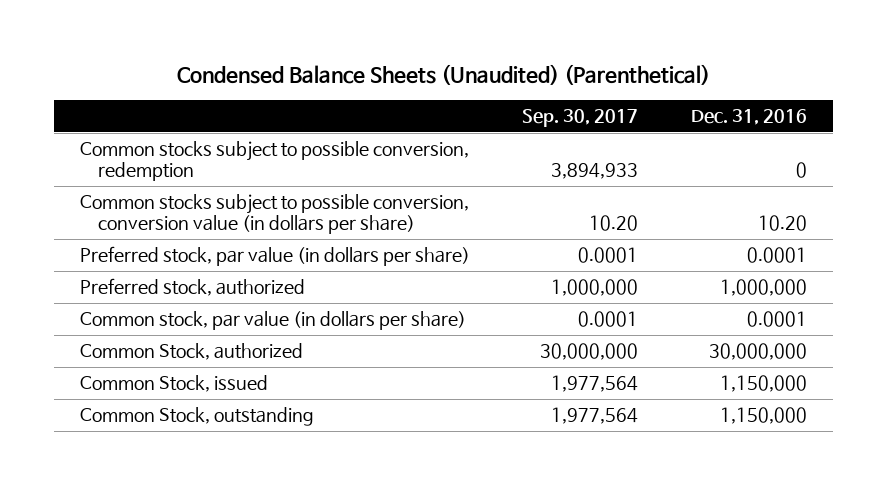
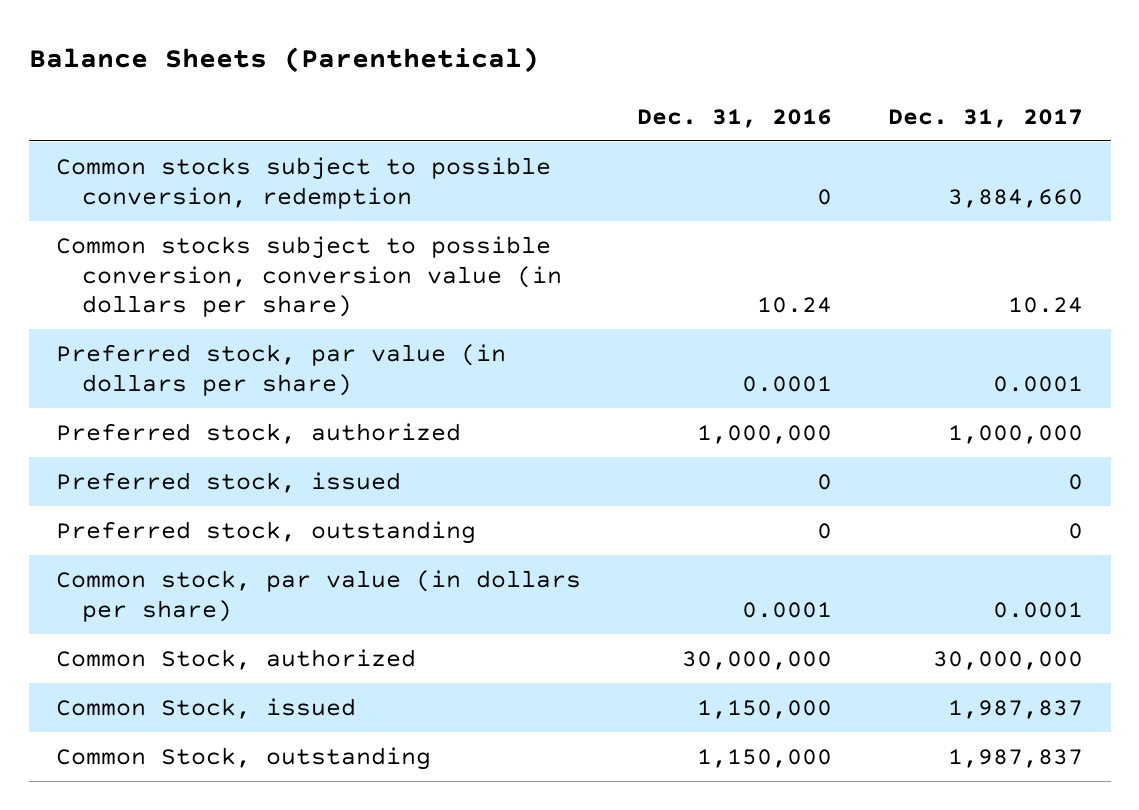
[177,63,711,85] Condensed Balance Sheets (Unaudited) (Parenthetical) -> [28,47,539,74] Balance Sheets (Parenthetical)
[522,109,639,128] Sep. 30, 2017 -> none
none -> [887,108,1083,128] Dec. 31, 2017
[757,215,807,232] 10.20 -> [757,297,833,314] 10.24
none -> [56,471,402,493] Preferred stock, issued
none -> [56,520,477,544] Preferred stock, outstanding

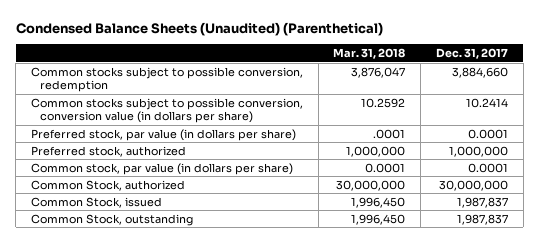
[28,47,539,74] Balance Sheets (Parenthetical) -> [15,22,383,37] Condensed Balance Sheets (Unaudited) (Parenthetical)
[637,108,833,128] Dec. 31, 2016 -> none
none -> [333,48,406,60] Mar. 31, 2018
[1007,297,1083,314] 10.24 -> [465,97,508,108] 10.2414
[56,471,402,493] Preferred stock, issued -> none
[56,520,477,544] Preferred stock, outstanding -> none

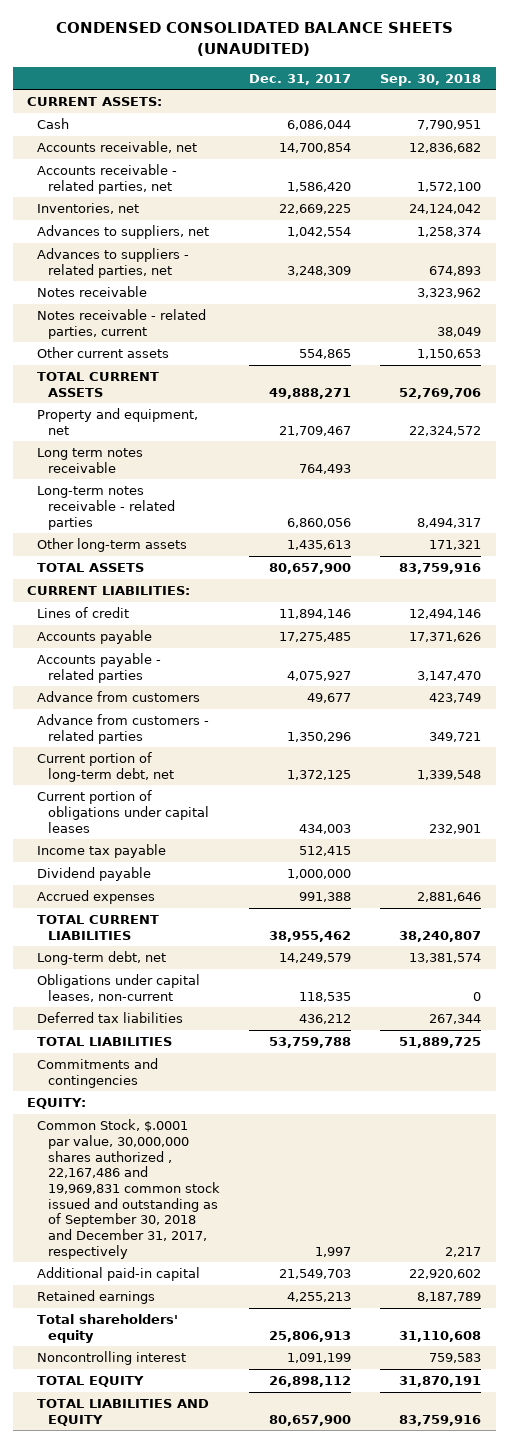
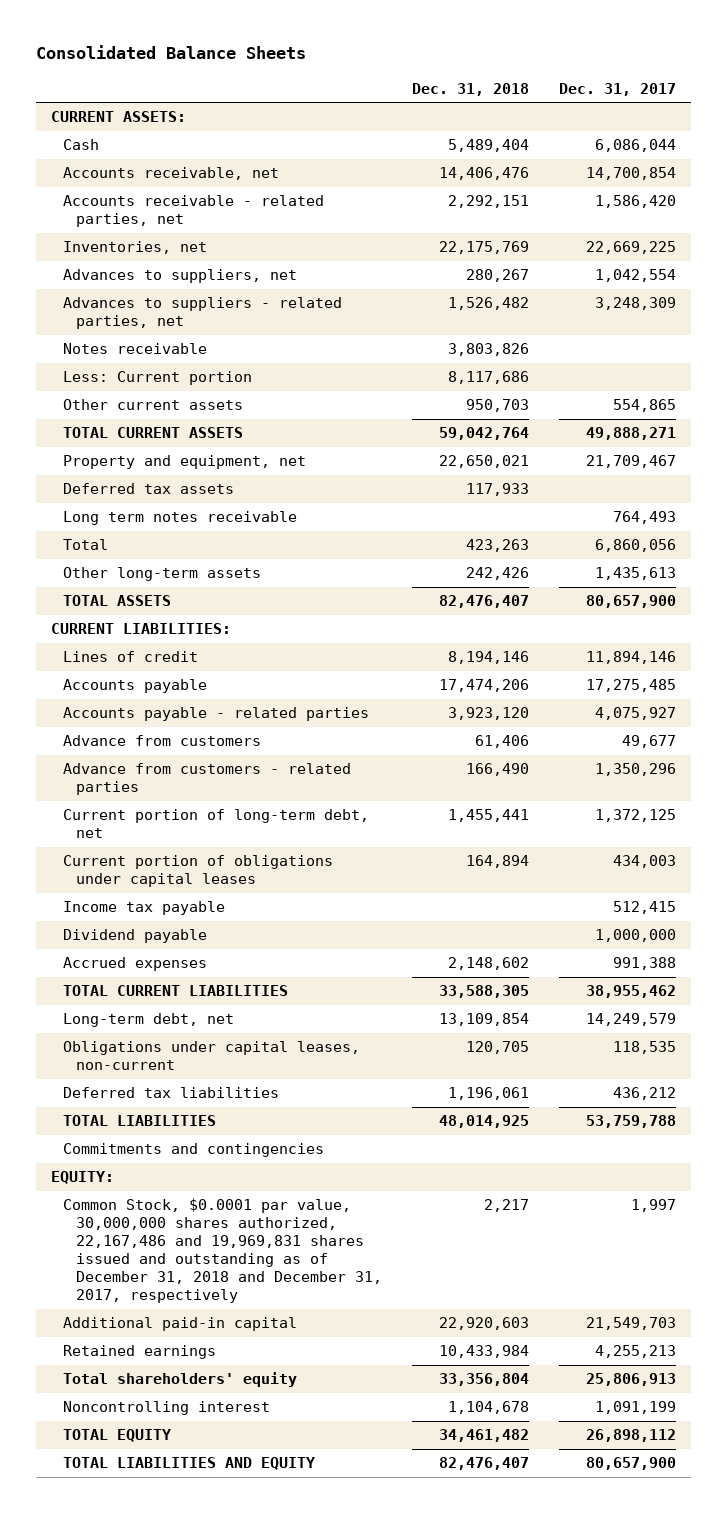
[56,22,454,56] CONDENSED CONSOLIDATED BALANCE SHEETS (UNAUDITED) -> [35,45,306,60] Consolidated Balance Sheets
[380,73,482,86] Sep. 30, 2018 -> none
none -> [412,82,530,96] Dec. 31, 2018
[37,309,207,339] Notes receivable - related parties, current -> [63,371,253,386] Less: Current portion
none -> [63,483,235,495] Deferred tax assets
[37,486,175,530] Long-term notes receivable - related parties -> [63,539,109,551] Total
[37,1119,220,1259] Common Stock, $.0001 par value, 30,000,000 shares authorized , 22,167,486 and 19,969,831 common stock issued and outstanding as of September 30, 2018 and December 31, 2017, respectively -> [63,1198,383,1304] Common Stock, $0.0001 par value, 30,000,000 shares authorized, 22,167,486 and 19,969,831 shares issued and outstanding as of December 31, 2018 and December 31, 2017, respectively

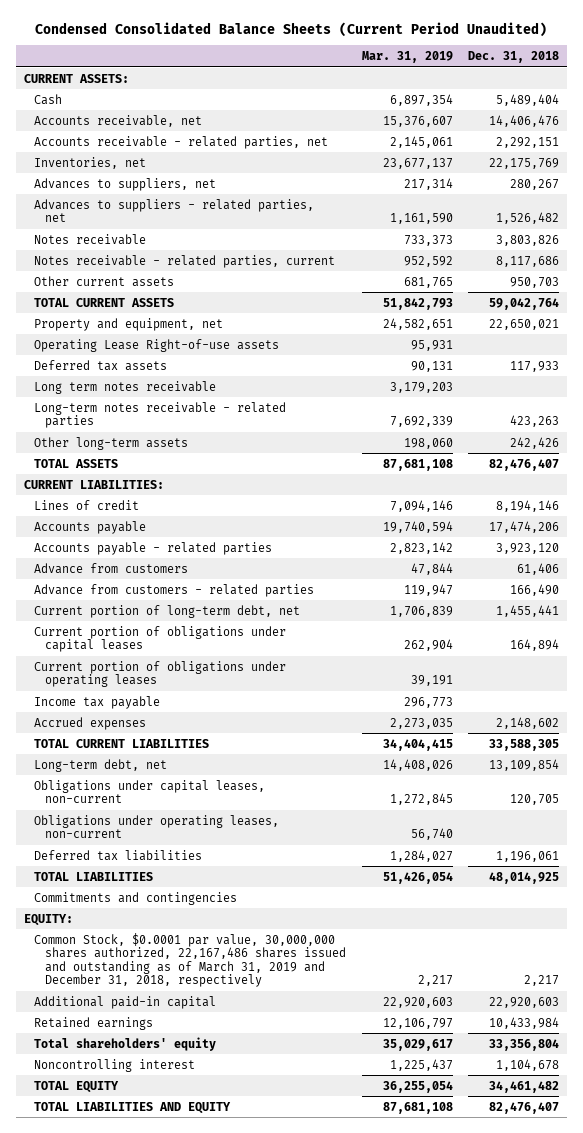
[35,45,306,60] Consolidated Balance Sheets -> [35,21,548,37] Condensed Consolidated Balance Sheets (Current Period Unaudited)
[558,82,676,96] Dec. 31, 2017 -> none
none -> [361,50,453,63] Mar. 31, 2019
[63,371,253,386] Less: Current portion -> [34,254,336,268] Notes receivable - related parties, current
none -> [34,338,280,352] Operating Lease Right-of-use assets
[63,539,109,551] Total -> [34,401,287,429] Long-term notes receivable - related parties
none -> [34,660,287,688] Current portion of obligations under operating leases
[63,929,208,944] Dividend payable -> none
none -> [34,814,280,839] Obligations under operating leases, non-current
[63,1198,383,1304] Common Stock, $0.0001 par value, 30,000,000 shares authorized, 22,167,486 and 19,969,831 shares issued and outstanding as of December 31, 2018 and December 31, 2017, respectively -> [34,932,346,987] Common Stock, $0.0001 par value, 30,000,000 shares authorized, 22,167,486 shares issued and outstanding as of March 31, 2019 and December 31, 2018, respectively

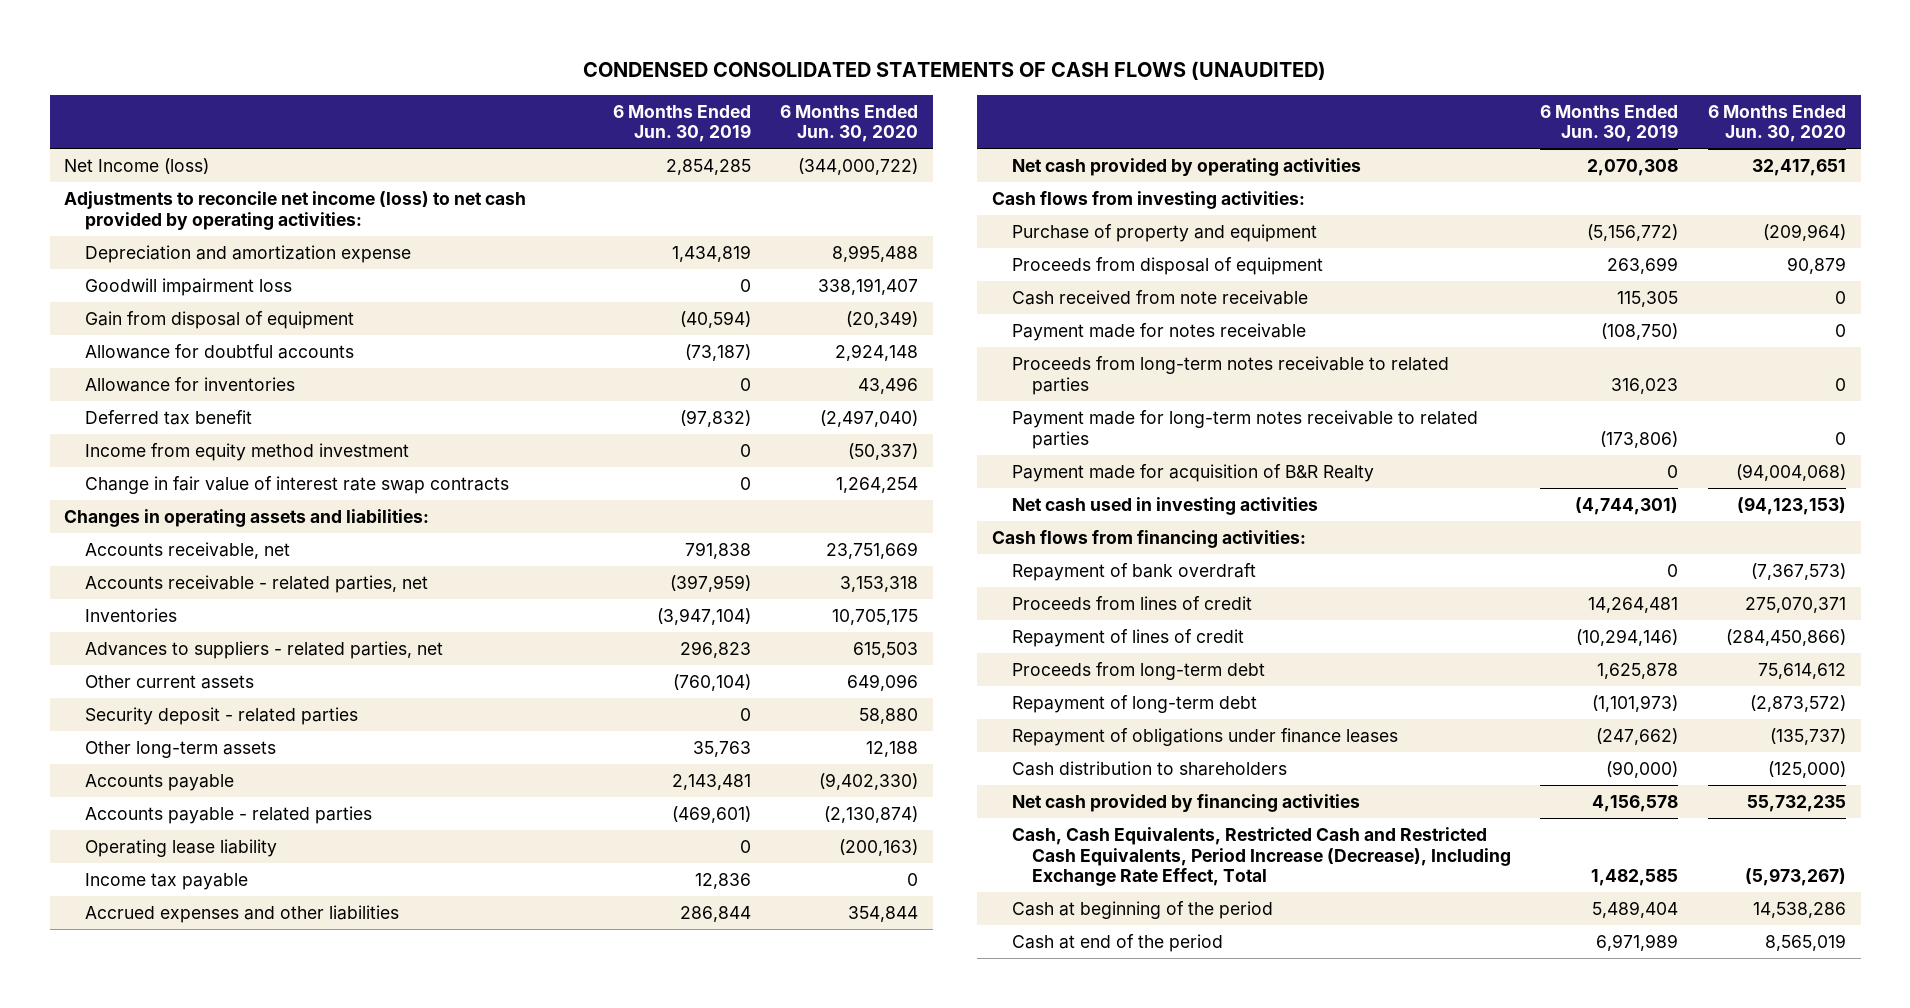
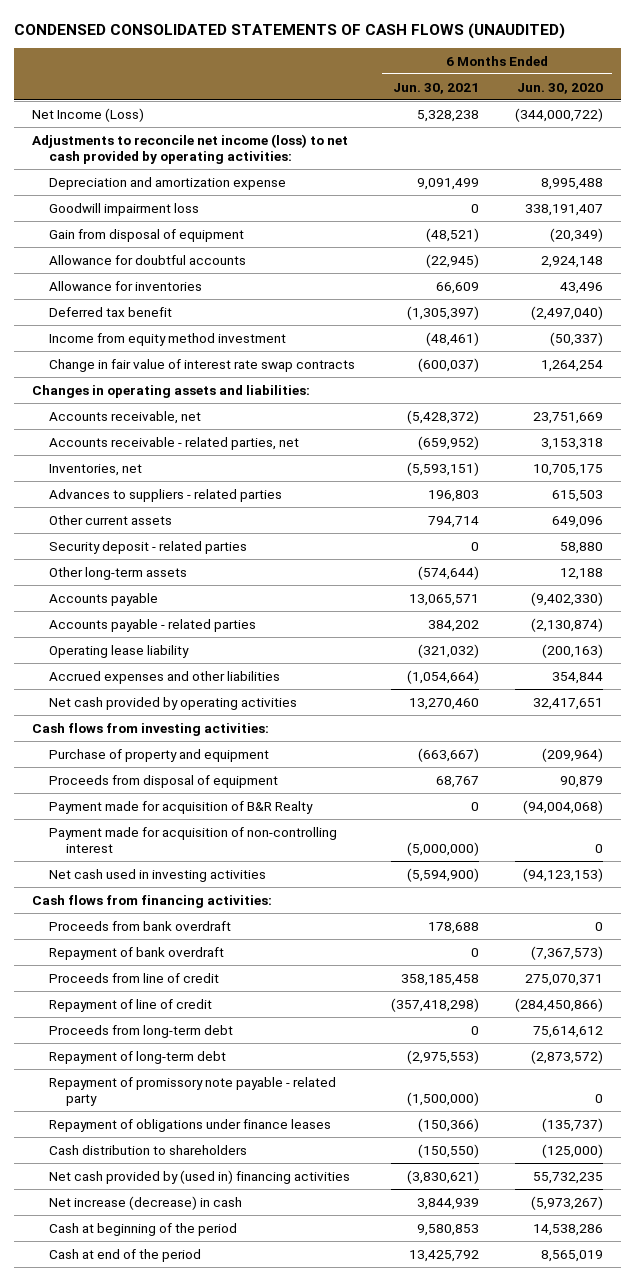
[612,104,751,143] 6 Months Ended Jun. 30, 2019 -> none
none -> [393,82,480,94] Jun. 30, 2021
[64,158,210,175] Net Income (loss) -> [31,107,144,122] Net Income (Loss)
[84,608,177,623] Inventories -> [48,463,142,476] Inventories, net
[84,641,443,660] Advances to suppliers - related parties, net -> [48,488,282,502] Advances to suppliers - related parties
[84,873,248,891] Income tax payable -> none
[1011,290,1308,306] Cash received from note receivable -> none
[1011,323,1306,342] Payment made for notes receivable -> none
[1011,356,1449,395] Proceeds from long-term notes receivable to related parties -> none
[1011,410,1478,449] Payment made for long-term notes receivable to related parties -> none
none -> [48,826,337,854] Payment made for acquisition of non-controlling interest
none -> [48,920,231,931] Proceeds from bank overdraft
[1011,596,1252,611] Proceeds from lines of credit -> [48,972,219,983] Proceeds from line of credit
[1011,629,1244,648] Repayment of lines of credit -> [48,998,212,1012] Repayment of line of credit
none -> [48,1076,336,1107] Repayment of promissory note payable - related party
[1011,794,1360,813] Net cash provided by financing activities -> [48,1169,350,1184] Net cash provided by (used in) financing activities
[1011,827,1511,886] Cash, Cash Equivalents, Restricted Cash and Restricted Cash Equivalents, Period Increase (Decrease), Including Exchange Rate Effect, Total -> [48,1195,242,1210] Net increase (decrease) in cash

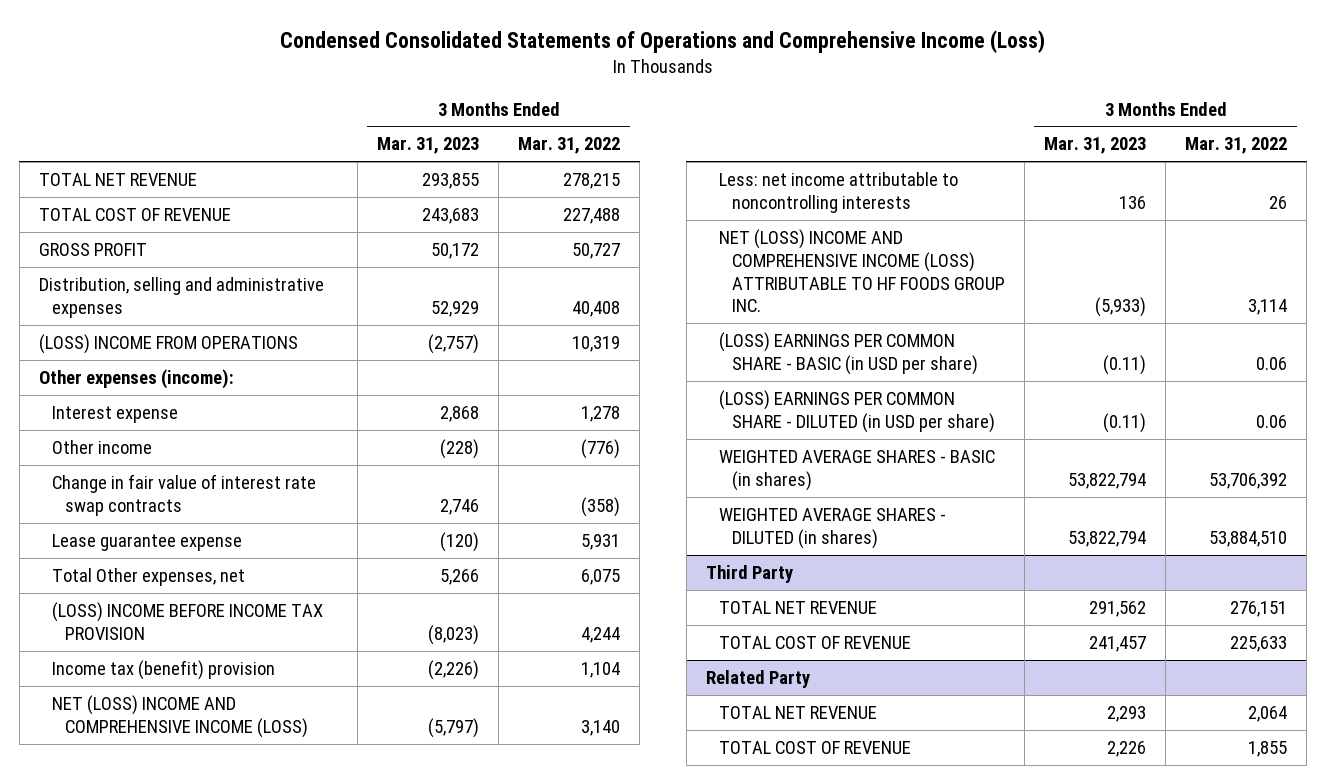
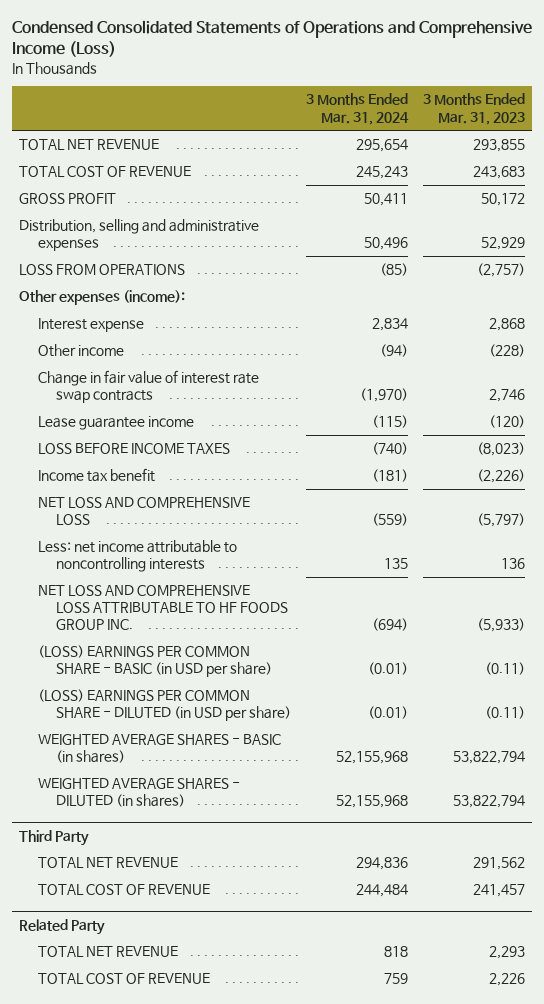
[518,137,621,155] Mar. 31, 2022 -> none
none -> [305,93,409,125] 3 Months Ended Mar. 31, 2024
[38,333,298,354] (LOSS) INCOME FROM OPERATIONS -> [19,264,186,276] LOSS FROM OPERATIONS
[51,567,245,586] Total Other expenses, net -> none
[51,533,242,551] Lease guarantee expense -> [37,416,194,431] Lease guarantee income
[51,601,323,640] (LOSS) INCOME BEFORE INCOME TAX PROVISION -> [37,443,230,455] LOSS BEFORE INCOME TAXES
[51,659,275,680] Income tax (benefit) provision -> [37,468,155,483] Income tax benefit
[51,694,309,738] NET (LOSS) INCOME AND COMPREHENSIVE INCOME (LOSS) -> [37,497,250,526] NET LOSS AND COMPREHENSIVE LOSS
[718,228,1005,313] NET (LOSS) INCOME AND COMPREHENSIVE INCOME (LOSS) ATTRIBUTABLE TO HF FOODS GROUP INC. -> [37,585,289,631] NET LOSS AND COMPREHENSIVE LOSS ATTRIBUTABLE TO HF FOODS GROUP INC.

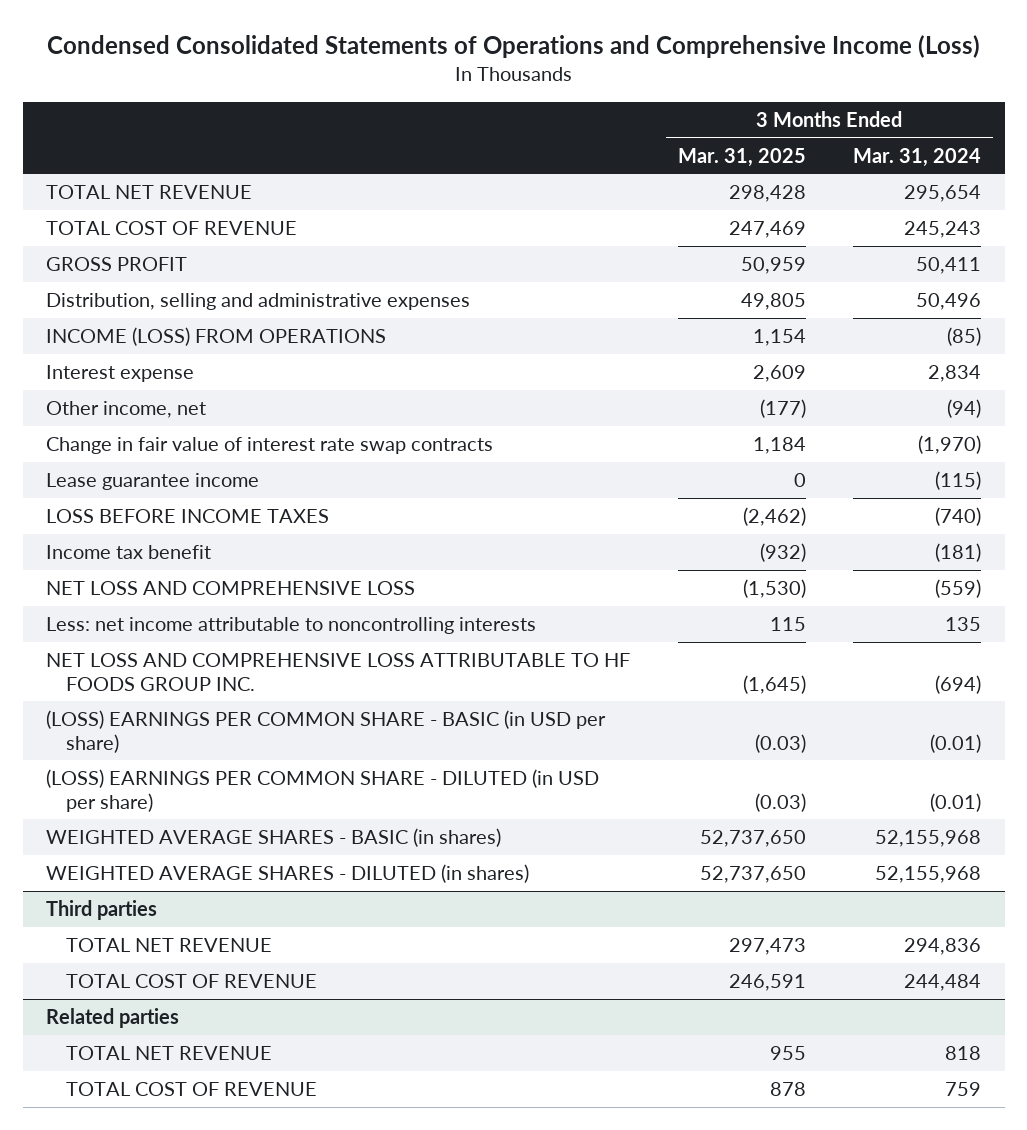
[422,93,525,125] 3 Months Ended Mar. 31, 2023 -> none
none -> [677,147,806,167] Mar. 31, 2025
[19,290,186,306] Other expenses (income): -> none
[19,264,186,276] LOSS FROM OPERATIONS -> [46,327,387,347] INCOME (LOSS) FROM OPERATIONS
[37,344,124,358] Other income -> [46,401,207,419] Other income, net
[19,829,90,846] Third Party -> none
none -> [46,900,158,921] Third parties
[19,918,106,935] Related Party -> none
none -> [46,1008,180,1029] Related parties

